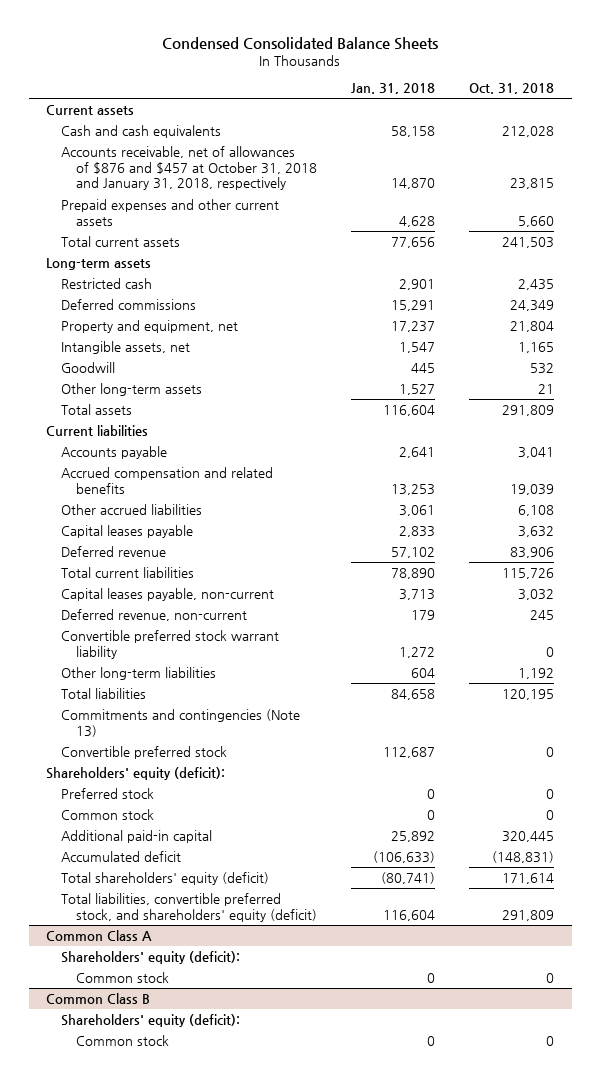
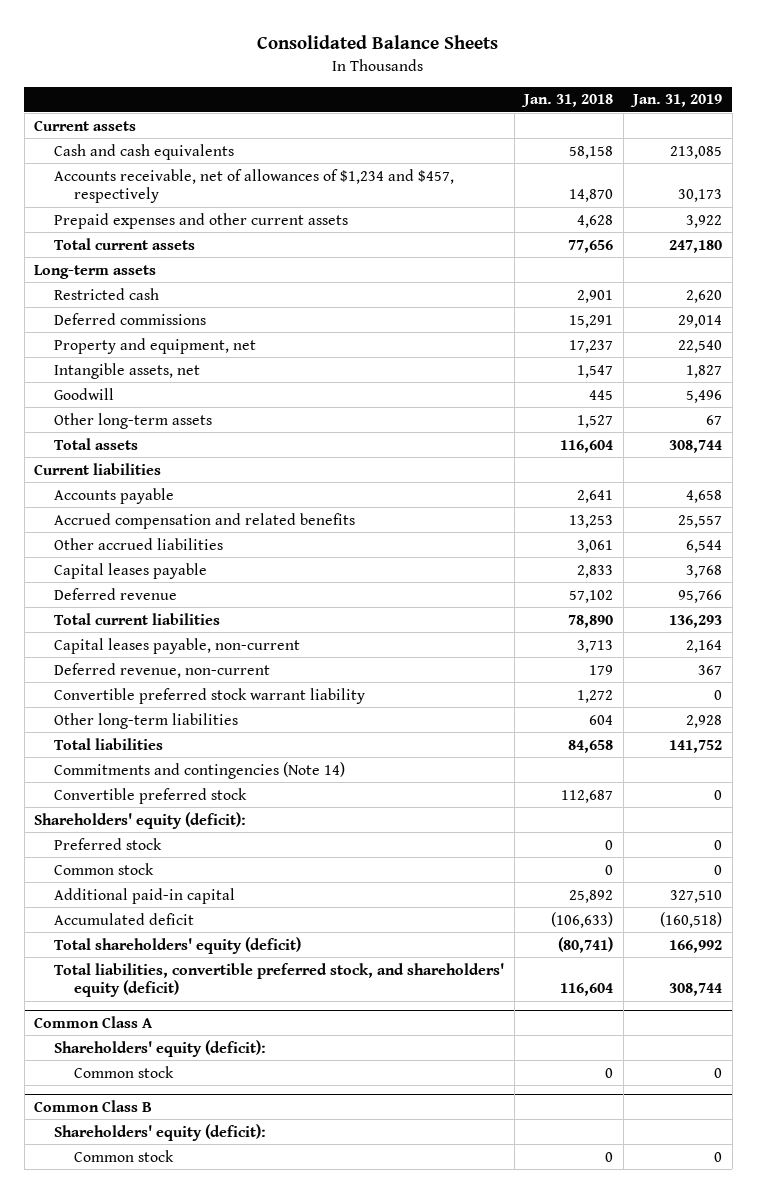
[162,37,439,51] Condensed Consolidated Balance Sheets -> [257,35,499,50] Consolidated Balance Sheets
[469,83,555,95] Oct. 31, 2018 -> none
none -> [630,94,723,108] Jan. 31, 2019
[60,145,317,191] Accounts receivable, net of allowances of $876 and $457 at October 31, 2018 and January 31, 2018, respectively -> [54,168,455,204] Accounts receivable, net of allowances of $1,234 and $457, respectively
[60,708,300,737] Commitments and contingencies (Note 13) -> [54,761,346,779] Commitments and contingencies (Note 14)

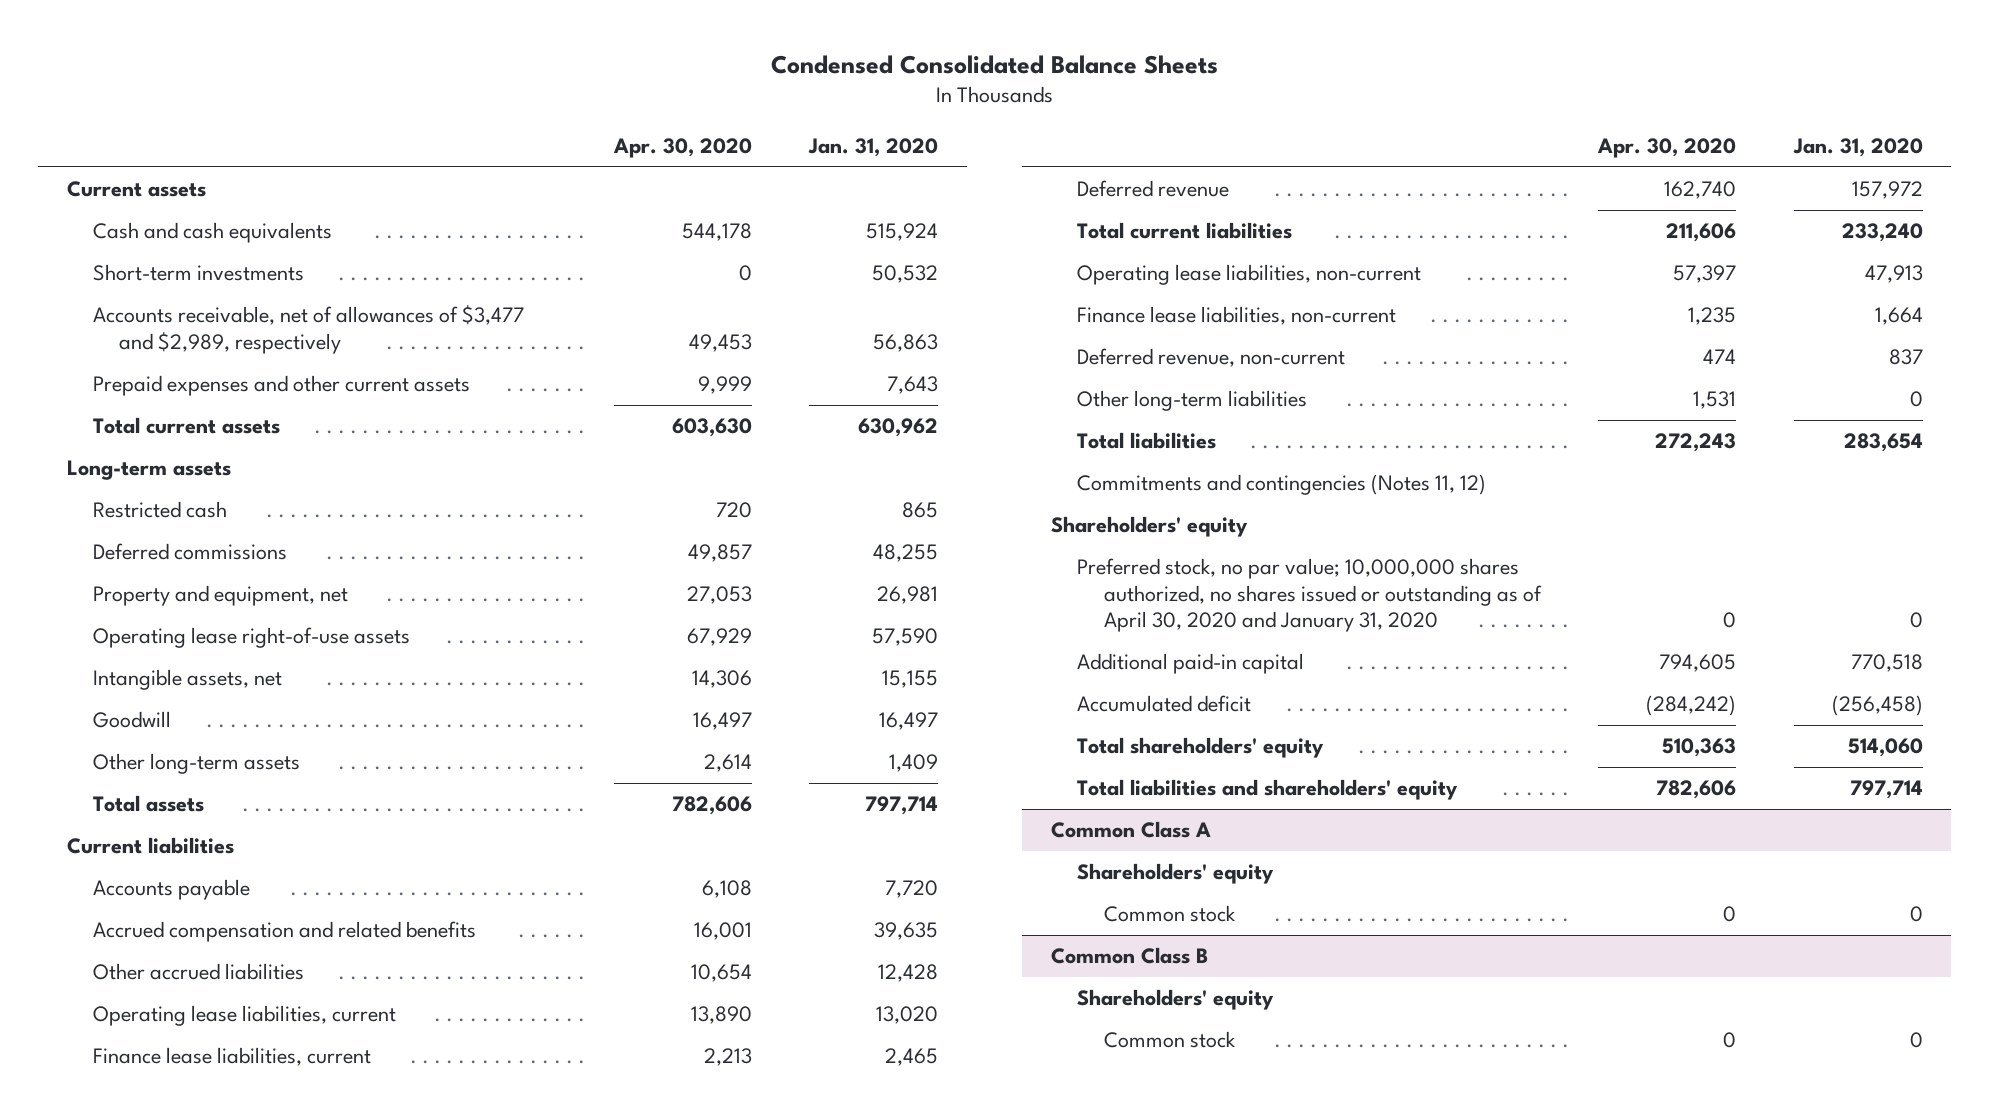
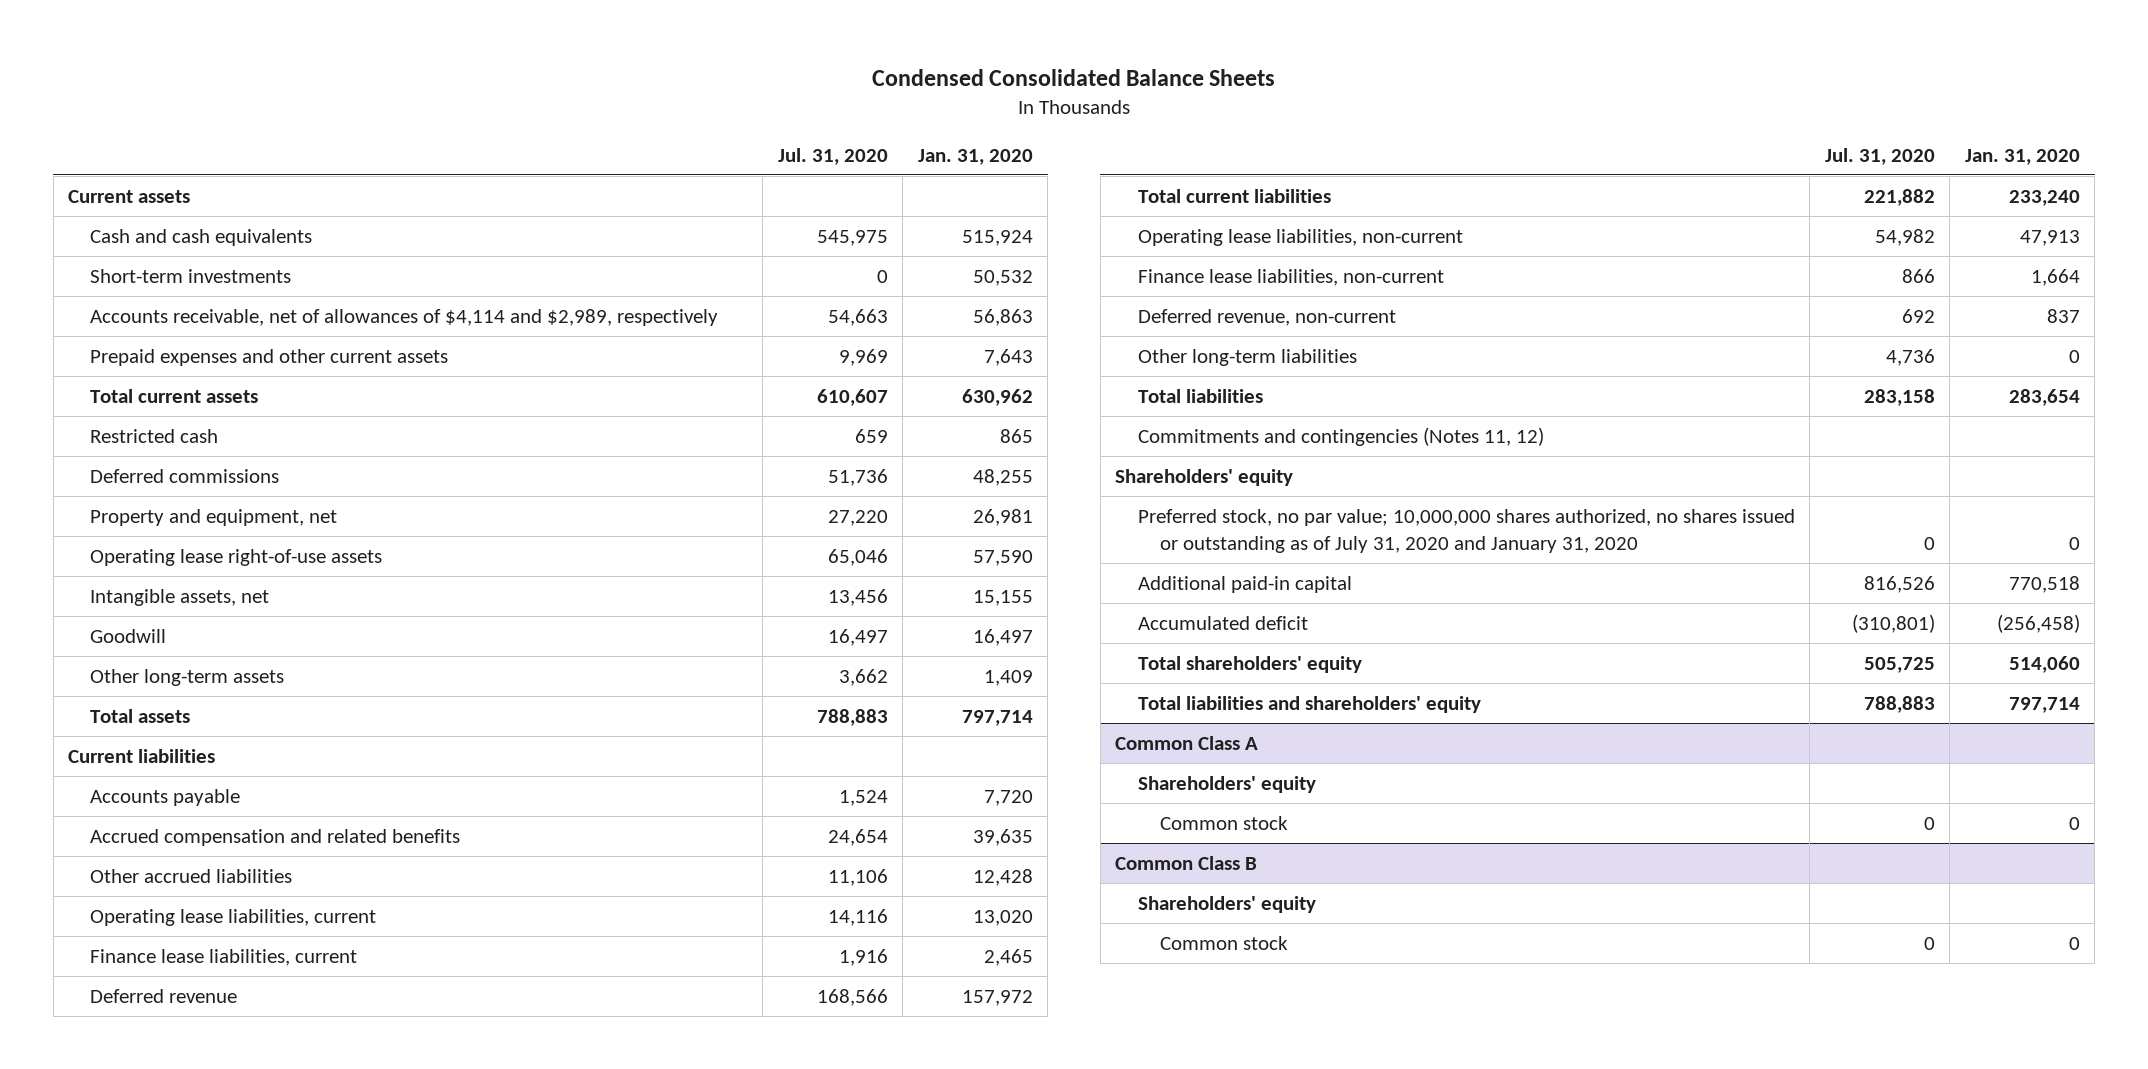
[612,137,752,158] Apr. 30, 2020 -> none
none -> [777,147,888,165] Jul. 31, 2020
[93,305,525,354] Accounts receivable, net of allowances of $3,477 and $2,989, respectively -> [90,308,719,326] Accounts receivable, net of allowances of $4,114 and $2,989, respectively
[66,460,231,481] Long-term assets -> none
[1077,558,1542,632] Preferred stock, no par value; 10,000,000 shares authorized, no shares issued or outstanding as of April 30, 2020 and January 31, 2020 -> [1137,508,1795,553] Preferred stock, no par value; 10,000,000 shares authorized, no shares issued or outstanding as of July 31, 2020 and January 31, 2020

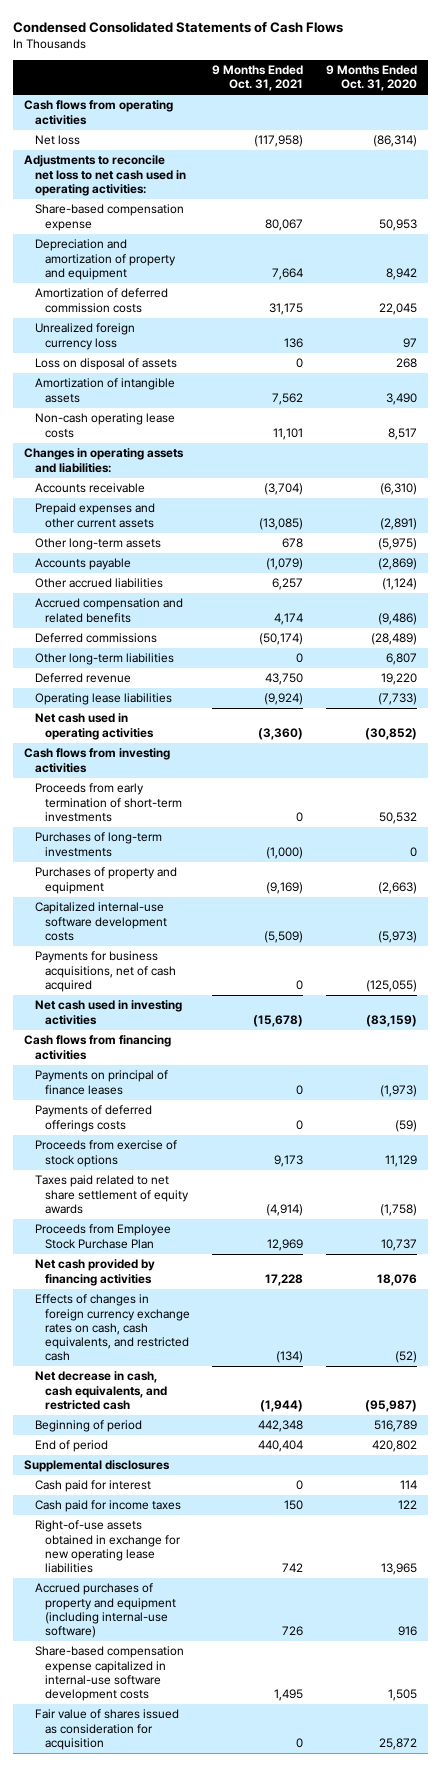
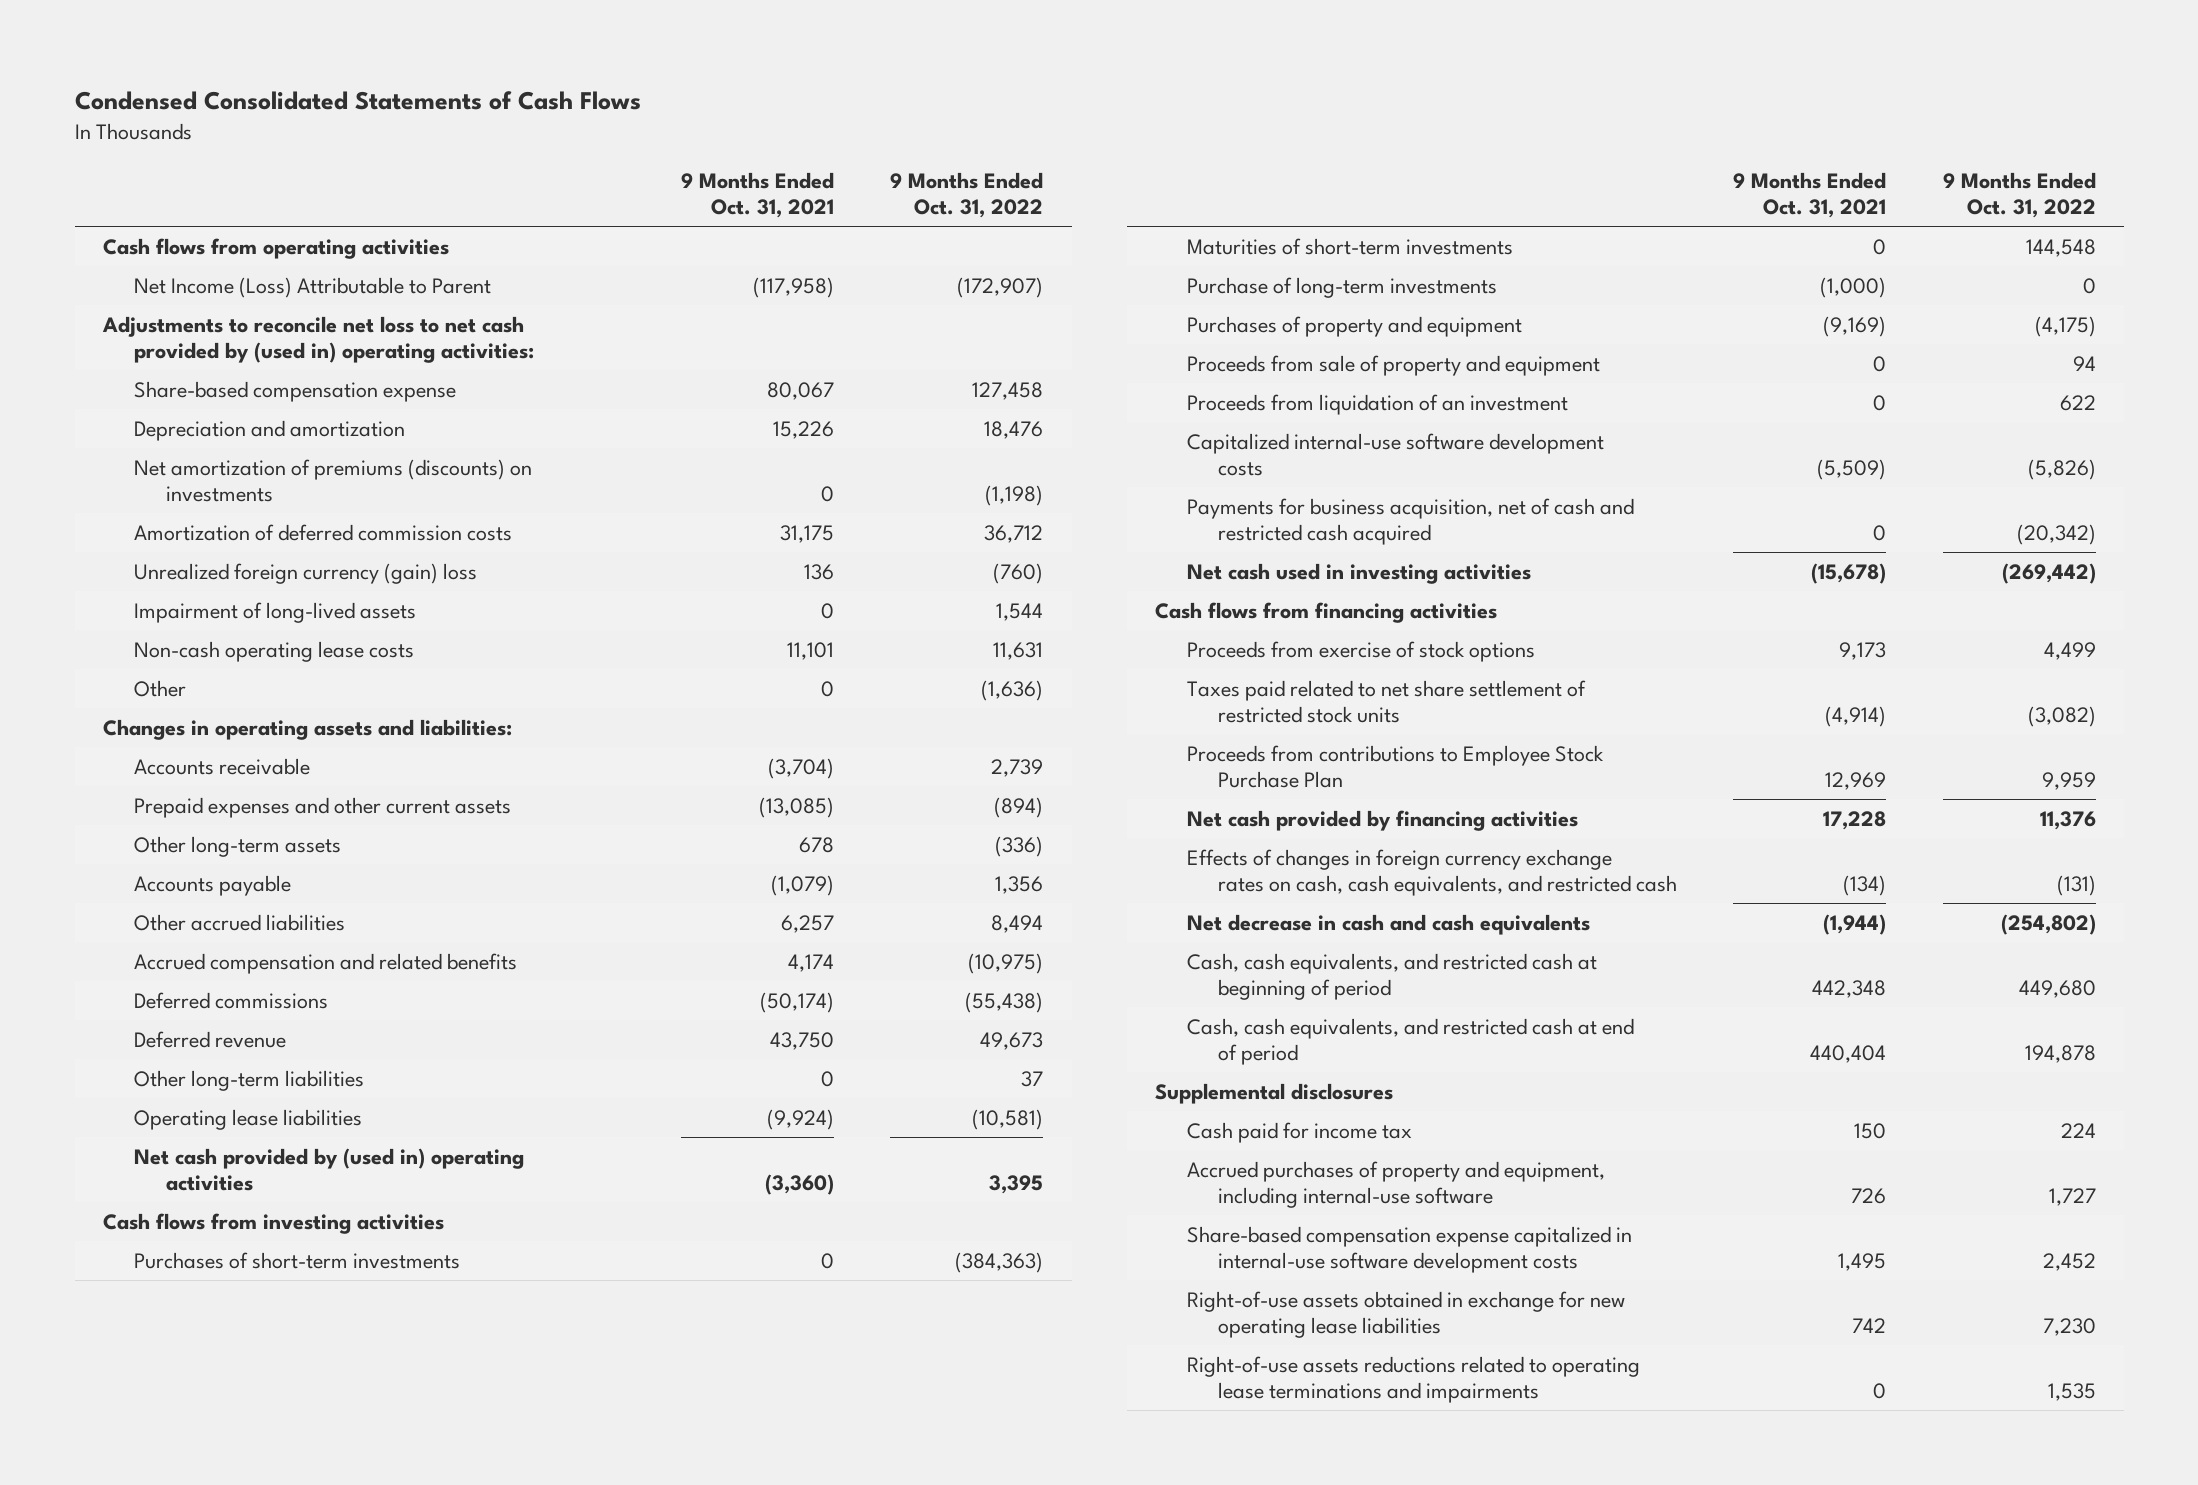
[325,64,417,92] 9 Months Ended Oct. 31, 2020 -> none
none -> [890,171,1044,219] 9 Months Ended Oct. 31, 2022
[34,135,80,146] Net loss -> [134,276,492,298] Net Income (Loss) Attributable to Parent
[24,155,186,196] Adjustments to reconcile net loss to net cash used in operating activities: -> [101,315,535,364] Adjustments to reconcile net loss to net cash provided by (used in) operating activities:
[34,239,176,280] Depreciation and amortization of property and equipment -> [134,419,406,441] Depreciation and amortization
[272,267,304,280] 7,664 -> [773,420,835,439] 15,226
none -> [134,458,533,503] Net amortization of premiums (discounts) on investments
[34,358,177,371] Loss on disposal of assets -> none
[34,378,175,403] Amortization of intangible assets -> none
[34,323,135,350] Unrealized foreign currency loss -> [134,562,478,584] Unrealized foreign currency (gain) loss
none -> [134,601,417,623] Impairment of long-lived assets
none -> [134,679,187,697] Other
[34,653,174,666] Other long-term liabilities -> [134,1069,365,1091] Other long-term liabilities
[34,713,154,740] Net cash used in operating activities -> [134,1147,525,1192] Net cash provided by (used in) operating activities
[34,783,182,822] Proceeds from early termination of short-term investments -> none
none -> [134,1251,461,1269] Purchases of short-term investments
none -> [1186,237,1513,255] Maturities of short-term investments
[34,832,162,857] Purchases of long-term investments -> [1186,276,1497,298] Purchase of long-term investments
none -> [1186,354,1600,376] Proceeds from sale of property and equipment
none -> [1186,393,1568,415] Proceeds from liquidation of an investment
[34,951,176,992] Payments for business acquisitions, net of cash acquired -> [1186,497,1634,546] Payments for business acquisition, net of cash and restricted cash acquired
[34,1070,168,1095] Payments on principal of finance leases -> none
[34,1105,152,1132] Payments of deferred offerings costs -> none
[34,1175,189,1214] Taxes paid related to net share settlement of equity awards -> [1186,679,1586,724] Taxes paid related to net share settlement of restricted stock units
[34,1224,171,1249] Proceeds from Employee Stock Purchase Plan -> [1186,744,1604,789] Proceeds from contributions to Employee Stock Purchase Plan
[34,1371,167,1410] Net decrease in cash, cash equivalents, and restricted cash -> [1186,913,1590,935] Net decrease in cash and cash equivalents
[34,1420,142,1433] Beginning of period -> [1186,952,1597,1001] Cash, cash equivalents, and restricted cash at beginning of period
[34,1440,108,1453] End of period -> [1186,1017,1634,1066] Cash, cash equivalents, and restricted cash at end of period
[34,1480,151,1493] Cash paid for interest -> none
[34,1500,181,1513] Cash paid for income taxes -> [1186,1121,1412,1143] Cash paid for income tax
[34,1583,176,1638] Accrued purchases of property and equipment (including internal-use software) -> [1186,1160,1605,1209] Accrued purchases of property and equipment, including internal-use software
[34,1709,179,1750] Fair value of shares issued as consideration for acquisition -> none
[34,1520,181,1573] Right-of-use assets obtained in exchange for new operating lease liabilities -> [1186,1290,1625,1339] Right-of-use assets obtained in exchange for new operating lease liabilities
none -> [1186,1355,1640,1404] Right-of-use assets reductions related to operating lease terminations and impairments

